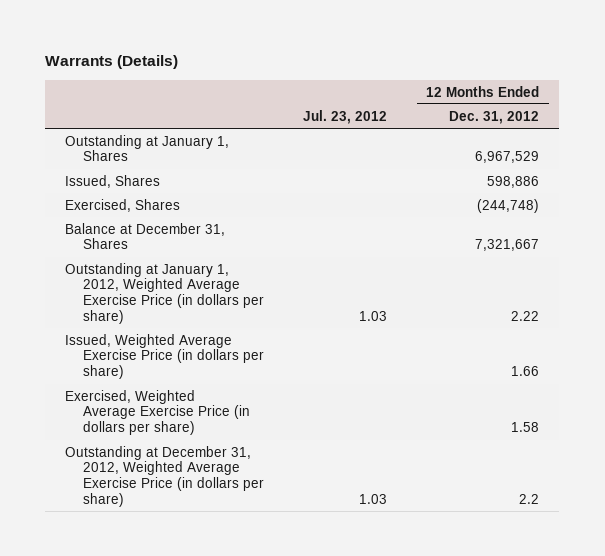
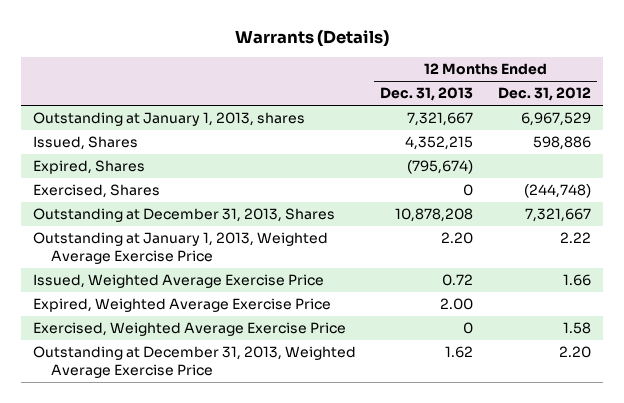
[303,109,388,124] Jul. 23, 2012 -> none
none -> [380,87,474,102] Dec. 31, 2013
[65,134,230,162] Outstanding at January 1, Shares -> [33,112,306,127] Outstanding at January 1, 2013, shares
none -> [33,160,146,175] Expired, Shares
[65,222,226,250] Balance at December 31, Shares -> [33,208,336,223] Outstanding at December 31, 2013, Shares
[65,262,265,324] Outstanding at January 1, 2012, Weighted Average Exercise Price (in dollars per share) -> [33,232,329,265] Outstanding at January 1, 2013, Weighted Average Exercise Price
[65,333,265,380] Issued, Weighted Average Exercise Price (in dollars per share) -> [33,274,325,289] Issued, Weighted Average Exercise Price
none -> [33,298,332,313] Expired, Weighted Average Exercise Price
[65,389,251,436] Exercised, Weighted Average Exercise Price (in dollars per share) -> [33,322,347,337] Exercised, Weighted Average Exercise Price
[65,445,265,507] Outstanding at December 31, 2012, Weighted Average Exercise Price (in dollars per share) -> [33,346,357,379] Outstanding at December 31, 2013, Weighted Average Exercise Price
[519,493,540,504] 2.2 -> [558,346,591,359] 2.20

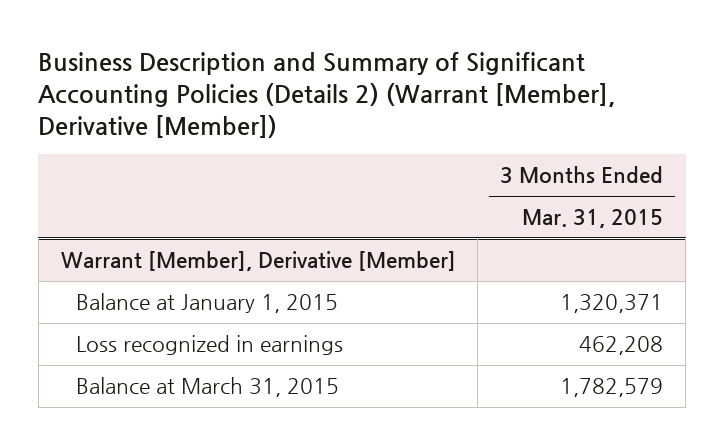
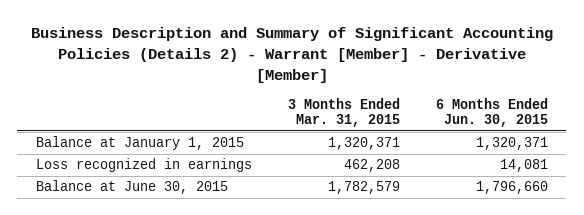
[38,51,616,138] Business Description and Summary of Significant Accounting Policies (Details 2) (Warrant [Member], Derivative [Member]) -> [30,27,553,83] Business Description and Summary of Significant Accounting Policies (Details 2) - Warrant [Member] - Derivative [Member]
none -> [436,97,549,128] 6 Months Ended Jun. 30, 2015
[60,251,456,272] Warrant [Member], Derivative [Member] -> none
[76,377,340,398] Balance at March 31, 2015 -> [35,180,228,195] Balance at June 30, 2015

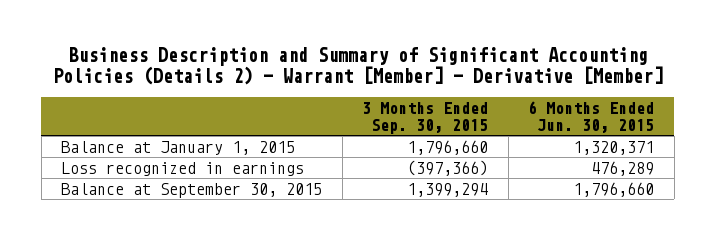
[287,97,400,128] 3 Months Ended Mar. 31, 2015 -> none
none -> [362,101,489,134] 3 Months Ended Sep. 30, 2015
[500,159,549,173] 14,081 -> [591,160,655,176] 476,289
[35,180,228,195] Balance at June 30, 2015 -> [61,182,323,198] Balance at September 30, 2015

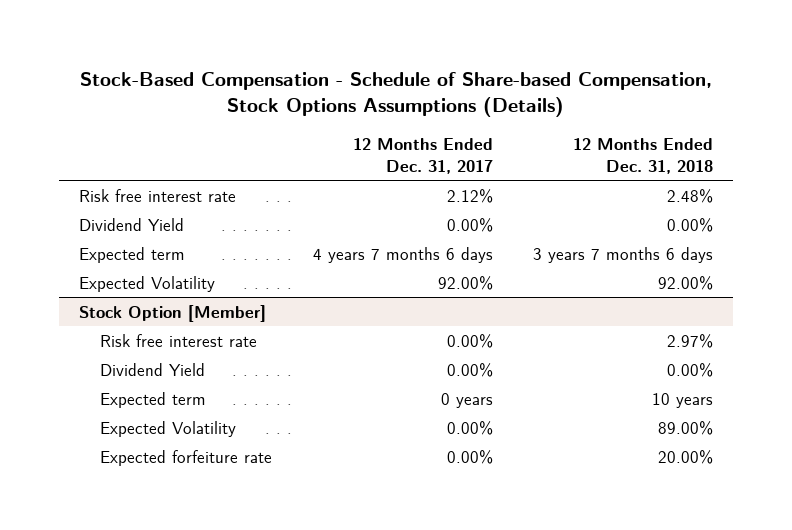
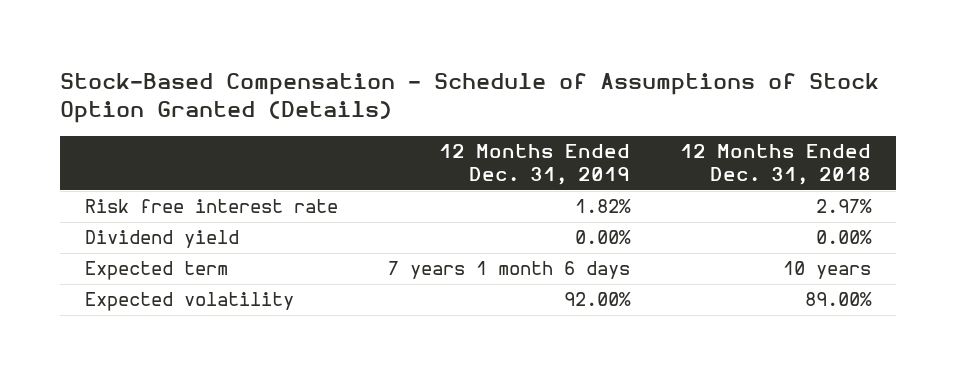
[80,71,713,118] Stock-Based Compensation - Schedule of Share-based Compensation, Stock Options Assumptions (Details) -> [60,72,880,124] Stock-Based Compensation - Schedule of Assumptions of Stock Option Granted (Details)
[352,137,493,174] 12 Months Ended Dec. 31, 2017 -> none
none -> [438,143,630,186] 12 Months Ended Dec. 31, 2019
[79,188,237,202] Risk free interest rate -> none
[79,217,185,231] Dividend Yield -> none
[79,246,186,263] Expected term -> none
[79,275,216,292] Expected Volatility -> none
[79,304,267,322] Stock Option [Member] -> none
[100,362,206,376] Dividend Yield -> [85,230,240,249] Dividend yield
[100,449,273,466] Expected forfeiture rate -> none
[100,420,237,437] Expected Volatility -> [85,292,295,312] Expected volatility

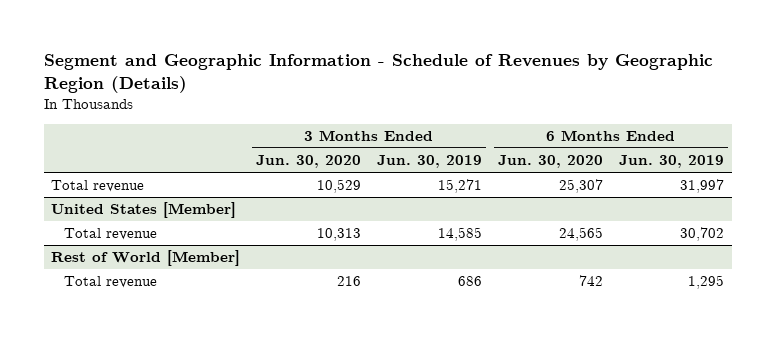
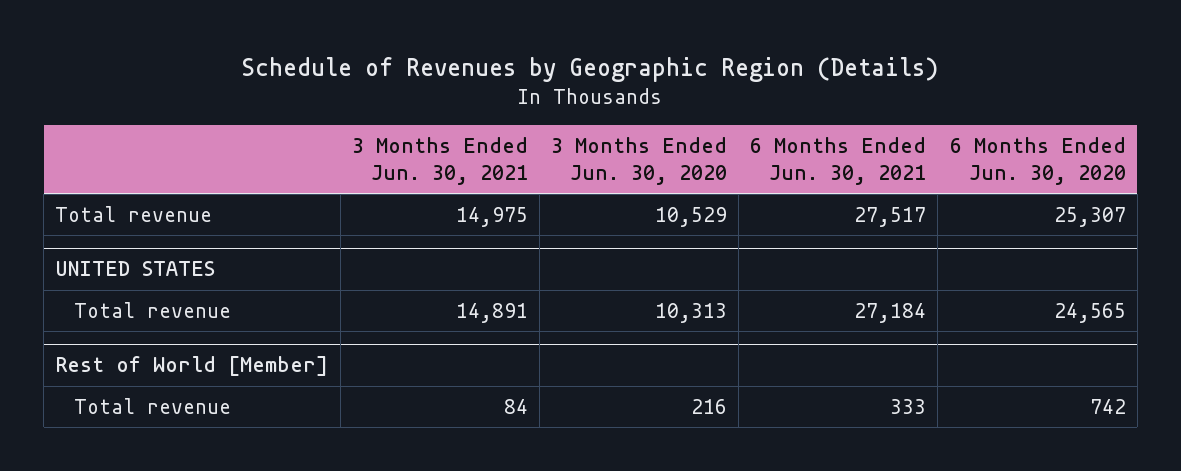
[43,54,713,94] Segment and Geographic Information - Schedule of Revenues by Geographic Region (Details) -> [241,57,939,83] Schedule of Revenues by Geographic Region (Details)
[377,155,483,169] Jun. 30, 2019 -> none
[618,155,724,169] Jun. 30, 2019 -> none
none -> [351,136,528,185] 3 Months Ended Jun. 30, 2021
none -> [750,136,927,185] 6 Months Ended Jun. 30, 2021
[51,202,237,219] United States [Member] -> [55,261,216,277] UNITED STATES

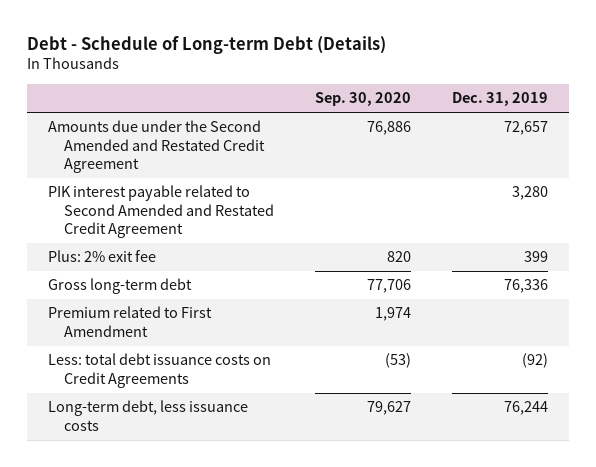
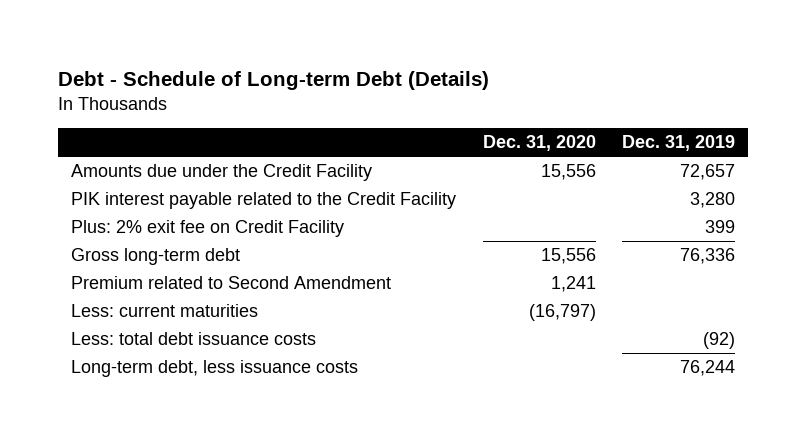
[315,92,412,107] Sep. 30, 2020 -> none
none -> [482,135,596,152] Dec. 31, 2020
[47,120,266,174] Amounts due under the Second Amended and Restated Credit Agreement -> [71,164,373,182] Amounts due under the Credit Facility
[47,185,275,239] PIK interest payable related to Second Amended and Restated Credit Agreement -> [71,192,457,210] PIK interest payable related to the Credit Facility
[47,250,156,263] Plus: 2% exit fee -> [71,220,345,238] Plus: 2% exit fee on Credit Facility
[47,306,212,337] Premium related to First Amendment -> [71,276,392,290] Premium related to Second Amendment
none -> [71,304,259,318] Less: current maturities
[47,353,271,388] Less: total debt issuance costs on Credit Agreements -> [71,332,317,346] Less: total debt issuance costs

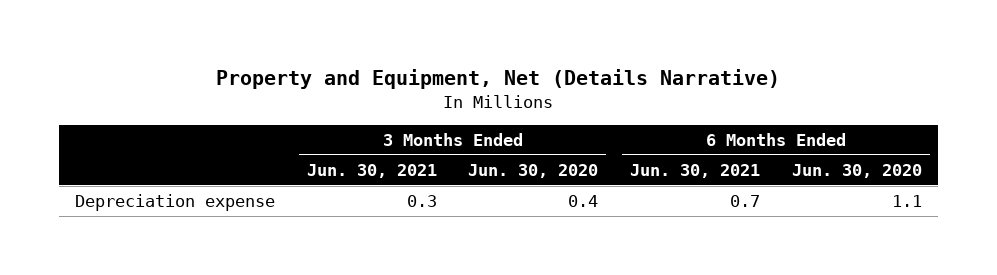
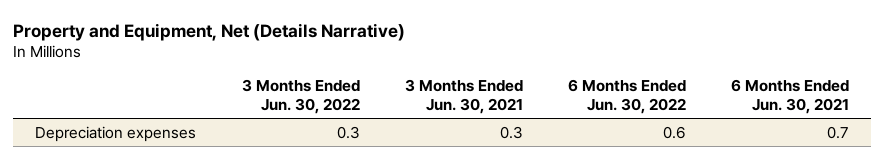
[468,163,599,178] Jun. 30, 2020 -> none
[792,163,923,178] Jun. 30, 2020 -> none
none -> [241,79,360,115] 3 Months Ended Jun. 30, 2022
none -> [567,79,686,115] 6 Months Ended Jun. 30, 2022
[74,194,275,212] Depreciation expense -> [35,125,197,142] Depreciation expenses

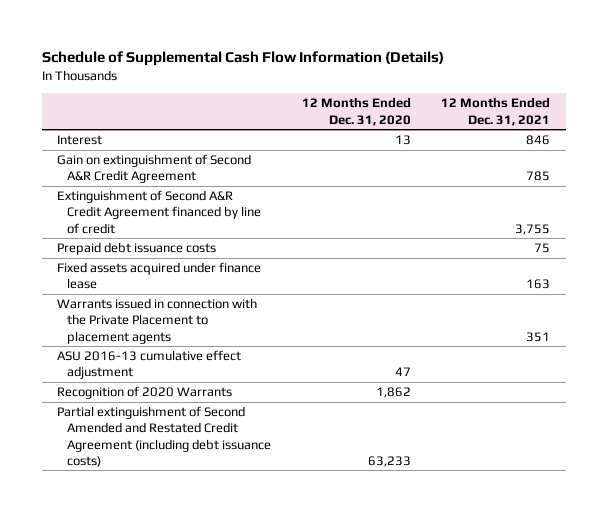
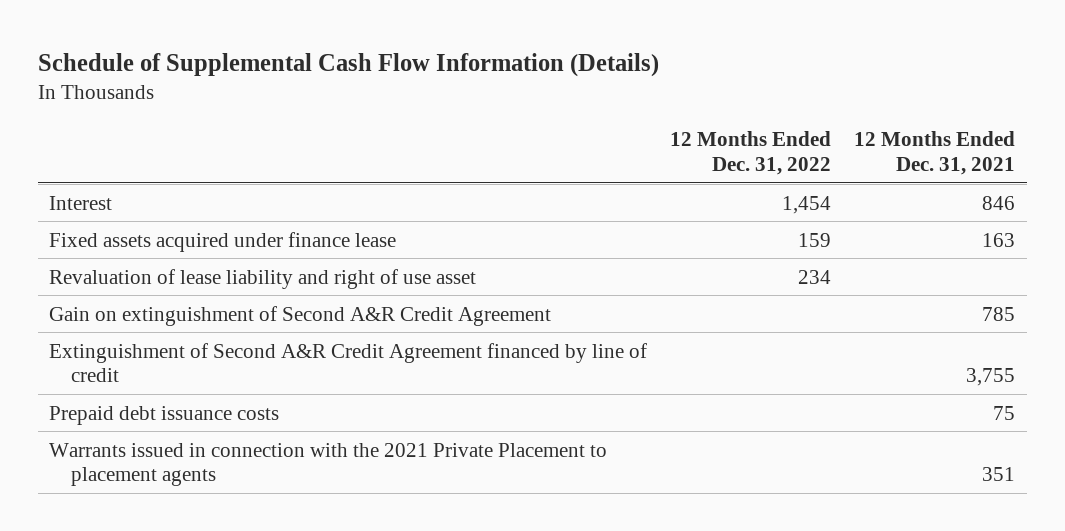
[301,97,411,126] 12 Months Ended Dec. 31, 2020 -> none
none -> [670,131,832,176] 12 Months Ended Dec. 31, 2022
[57,262,262,290] Fixed assets acquired under finance lease -> [49,231,397,252] Fixed assets acquired under finance lease
none -> [49,268,477,289] Revaluation of lease liability and right of use asset
[57,350,242,380] ASU 2016-13 cumulative effect adjustment -> none
[57,386,233,400] Recognition of 2020 Warrants -> none
[57,406,271,467] Partial extinguishment of Second Amended and Restated Credit Agreement (including debt issuance costs) -> none
[57,298,258,344] Warrants issued in connection with the Private Placement to placement agents -> [49,442,608,487] Warrants issued in connection with the 2021 Private Placement to placement agents

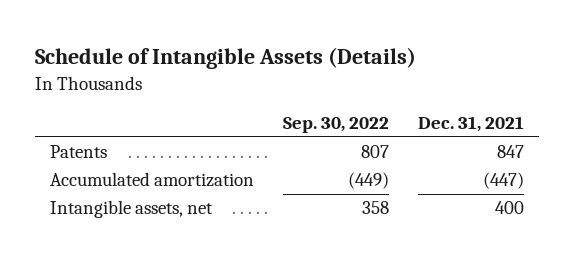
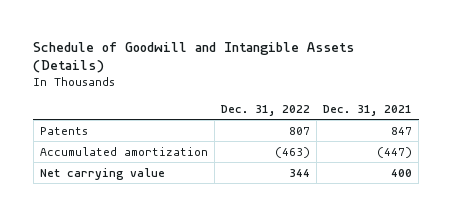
[34,47,416,70] Schedule of Intangible Assets (Details) -> [33,41,355,74] Schedule of Goodwill and Intangible Assets (Details)
[282,117,389,134] Sep. 30, 2022 -> none
none -> [220,104,310,116] Dec. 31, 2022
[49,200,213,219] Intangible assets, net -> [39,167,165,180] Net carrying value

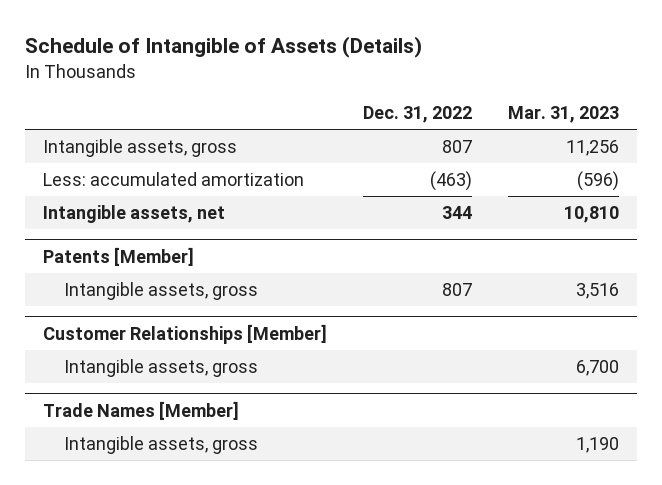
[33,41,355,74] Schedule of Goodwill and Intangible Assets (Details) -> [24,35,422,58] Schedule of Intangible of Assets (Details)
[322,104,412,116] Dec. 31, 2021 -> none
none -> [507,105,619,123] Mar. 31, 2023
[39,126,88,135] Patents -> [42,139,237,158] Intangible assets, gross
[39,146,208,156] Accumulated amortization -> [42,172,304,187] Less: accumulated amortization
[39,167,165,180] Net carrying value -> [42,205,225,224] Intangible assets, net
none -> [42,247,194,267] Patents [Member]
none -> [64,282,259,301] Intangible assets, gross
none -> [42,324,327,345] Customer Relationships [Member]
none -> [64,359,259,378] Intangible assets, gross
none -> [42,401,239,421] Trade Names [Member]
none -> [64,436,259,455] Intangible assets, gross

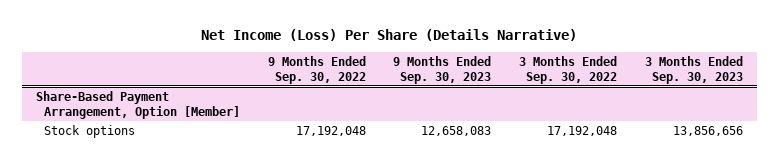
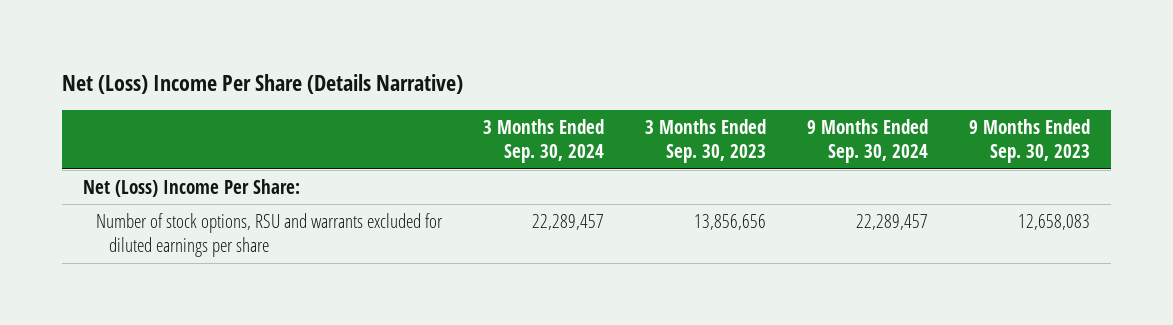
[201,29,578,42] Net Income (Loss) Per Share (Details Narrative) -> [62,74,464,95] Net (Loss) Income Per Share (Details Narrative)
[267,55,366,84] 9 Months Ended Sep. 30, 2022 -> none
[519,55,618,84] 3 Months Ended Sep. 30, 2022 -> none
none -> [482,118,604,164] 3 Months Ended Sep. 30, 2024
none -> [807,118,929,164] 9 Months Ended Sep. 30, 2024
[35,90,240,119] Share-Based Payment Arrangement, Option [Member] -> none
none -> [82,178,300,197] Net (Loss) Income Per Share:
[43,124,135,138] Stock options -> [95,212,443,258] Number of stock options, RSU and warrants excluded for diluted earnings per share

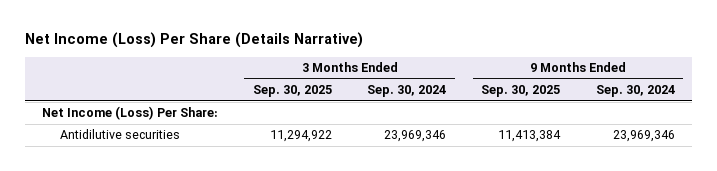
[62,74,464,95] Net (Loss) Income Per Share (Details Narrative) -> [24,31,363,48] Net Income (Loss) Per Share (Details Narrative)
[644,118,766,164] 3 Months Ended Sep. 30, 2023 -> none
[969,118,1091,164] 9 Months Ended Sep. 30, 2023 -> none
none -> [253,85,333,98] Sep. 30, 2025
none -> [481,85,561,98] Sep. 30, 2025
[95,212,443,258] Number of stock options, RSU and warrants excluded for diluted earnings per share -> none
[82,178,300,197] Net (Loss) Income Per Share: -> [42,106,219,121] Net Income (Loss) Per Share:
none -> [59,129,180,140] Antidilutive securities

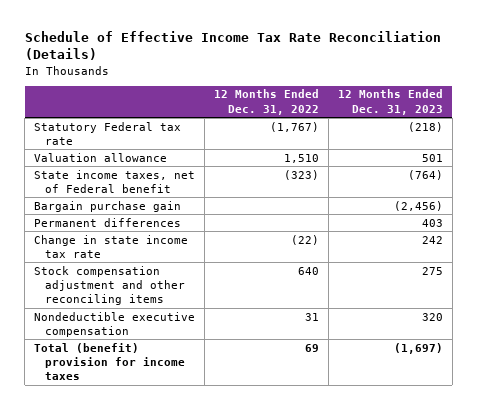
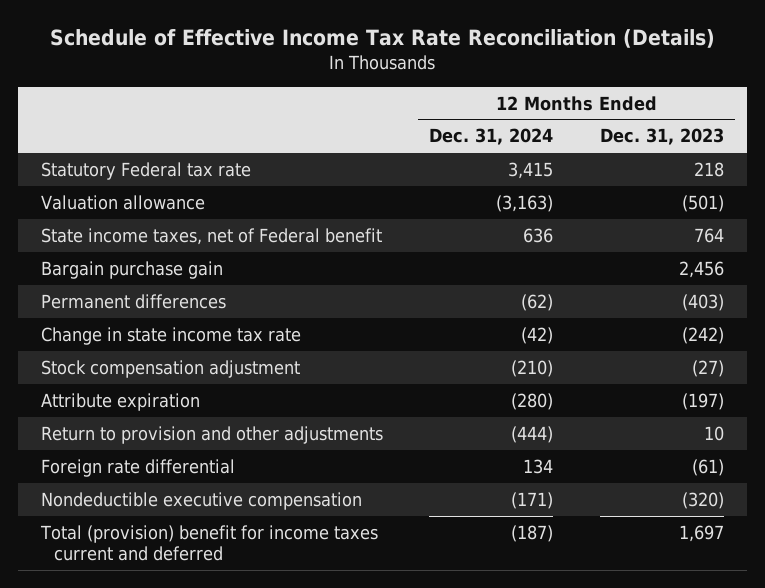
[213,89,319,115] 12 Months Ended Dec. 31, 2022 -> none
none -> [429,128,554,146] Dec. 31, 2024
[407,121,443,132] (218) -> [693,161,724,177] 218
[421,153,443,162] 501 -> [681,194,724,212] (501)
[407,169,443,180] (764) -> [693,227,724,243] 764
[393,200,443,211] (2,456) -> [678,260,724,278] 2,456
[421,218,443,227] 403 -> [681,293,724,311] (403)
[421,235,443,244] 242 -> [681,326,724,344] (242)
[34,265,185,306] Stock compensation adjustment and other reconciling items -> [41,359,301,378] Stock compensation adjustment
[421,266,443,275] 275 -> [691,359,724,377] (27)
none -> [41,392,201,411] Attribute expiration
none -> [41,425,384,444] Return to provision and other adjustments
none -> [41,458,236,477] Foreign rate differential
[421,312,443,321] 320 -> [681,491,724,509] (320)
[34,342,185,381] Total (benefit) provision for income taxes -> [40,524,379,561] Total (provision) benefit for income taxes current and deferred
[393,342,443,354] (1,697) -> [678,524,724,542] 1,697

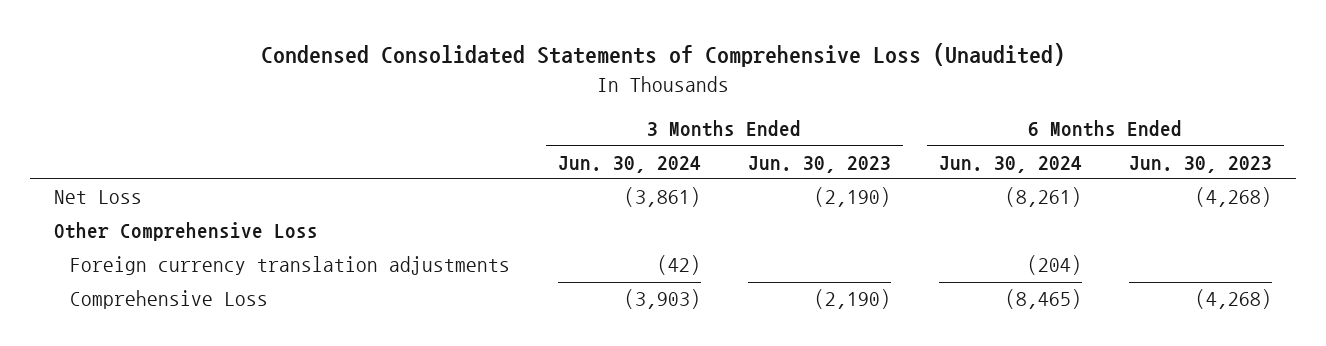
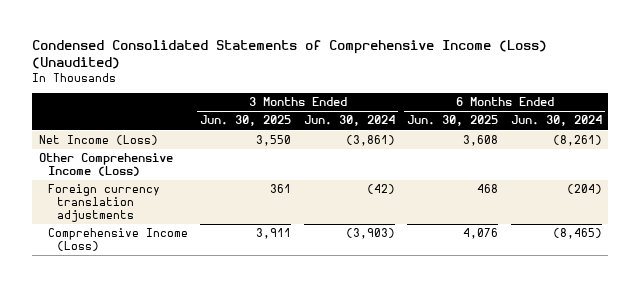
[260,43,1065,68] Condensed Consolidated Statements of Comprehensive Loss (Unaudited) -> [32,39,548,69] Condensed Consolidated Statements of Comprehensive Income (Loss) (Unaudited)
[748,155,892,173] Jun. 30, 2023 -> none
[1129,155,1273,173] Jun. 30, 2023 -> none
none -> [200,115,292,127] Jun. 30, 2025
none -> [407,115,499,127] Jun. 30, 2025
[53,190,142,205] Net Loss -> [38,135,158,146] Net Income (Loss)
[53,222,318,242] Other Comprehensive Loss -> [38,153,173,177] Other Comprehensive Income (Loss)
[70,290,269,310] Comprehensive Loss -> [47,228,188,252] Comprehensive Income (Loss)

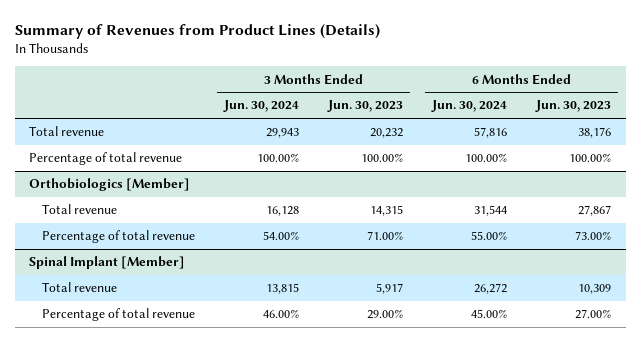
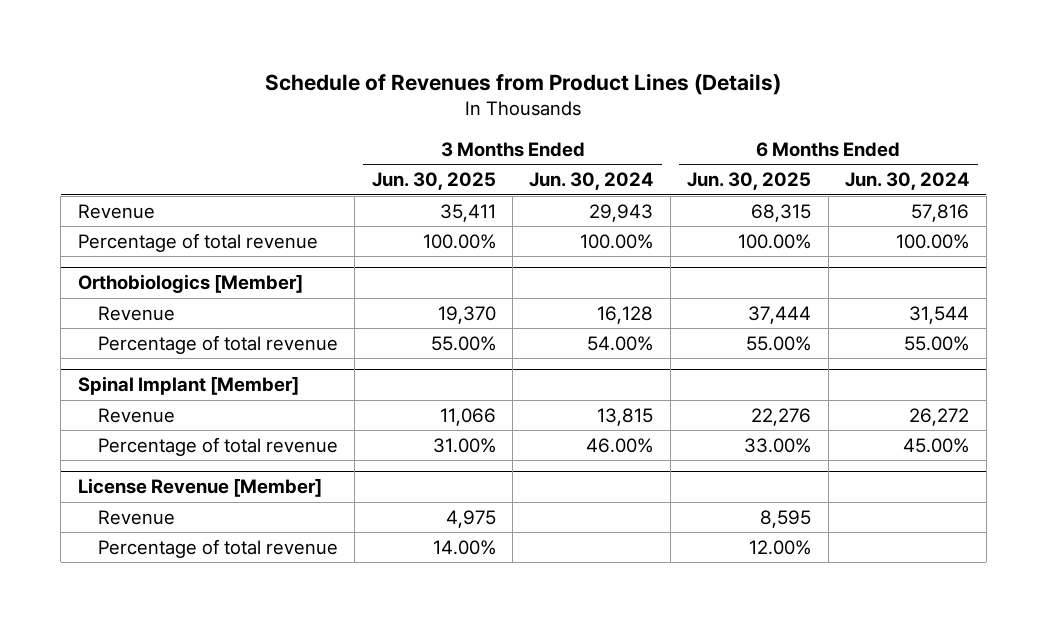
[14,24,380,40] Summary of Revenues from Product Lines (Details) -> [265,72,782,95] Schedule of Revenues from Product Lines (Details)
[327,100,404,113] Jun. 30, 2023 -> none
[535,100,612,113] Jun. 30, 2023 -> none
none -> [371,172,496,191] Jun. 30, 2025
none -> [687,172,812,191] Jun. 30, 2025
[29,126,105,137] Total revenue -> [77,203,155,219] Revenue
[42,204,118,215] Total revenue -> [97,305,175,321] Revenue
[42,282,118,293] Total revenue -> [97,407,175,423] Revenue
none -> [77,478,322,498] License Revenue [Member]
none -> [97,509,175,525] Revenue
none -> [97,538,338,558] Percentage of total revenue

